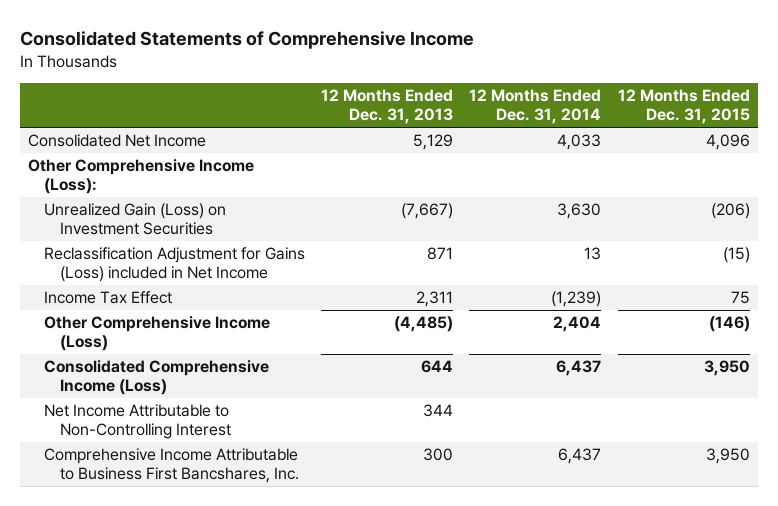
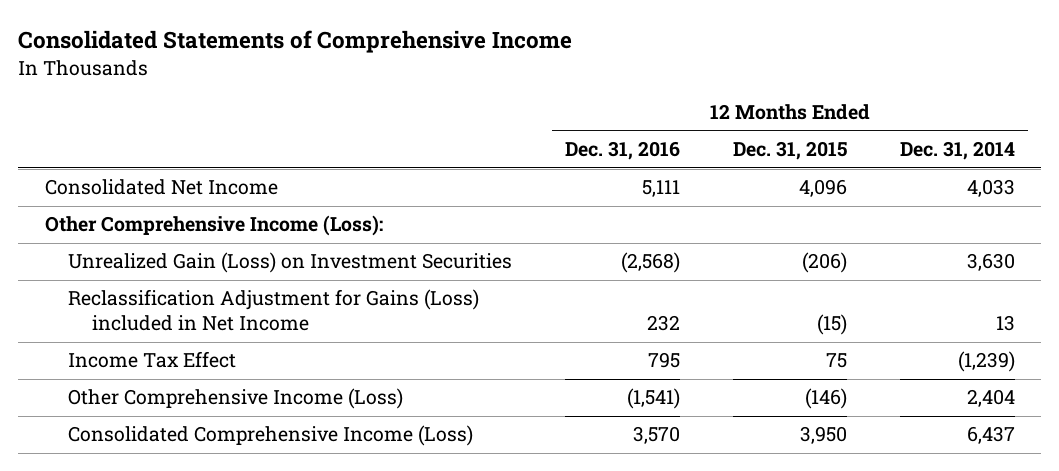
[321,89,454,125] 12 Months Ended Dec. 31, 2013 -> none
none -> [565,141,681,161] Dec. 31, 2016
[43,404,231,440] Net Income Attributable to Non-Controlling Interest -> none
[43,448,299,484] Comprehensive Income Attributable to Business First Bancshares, Inc. -> none

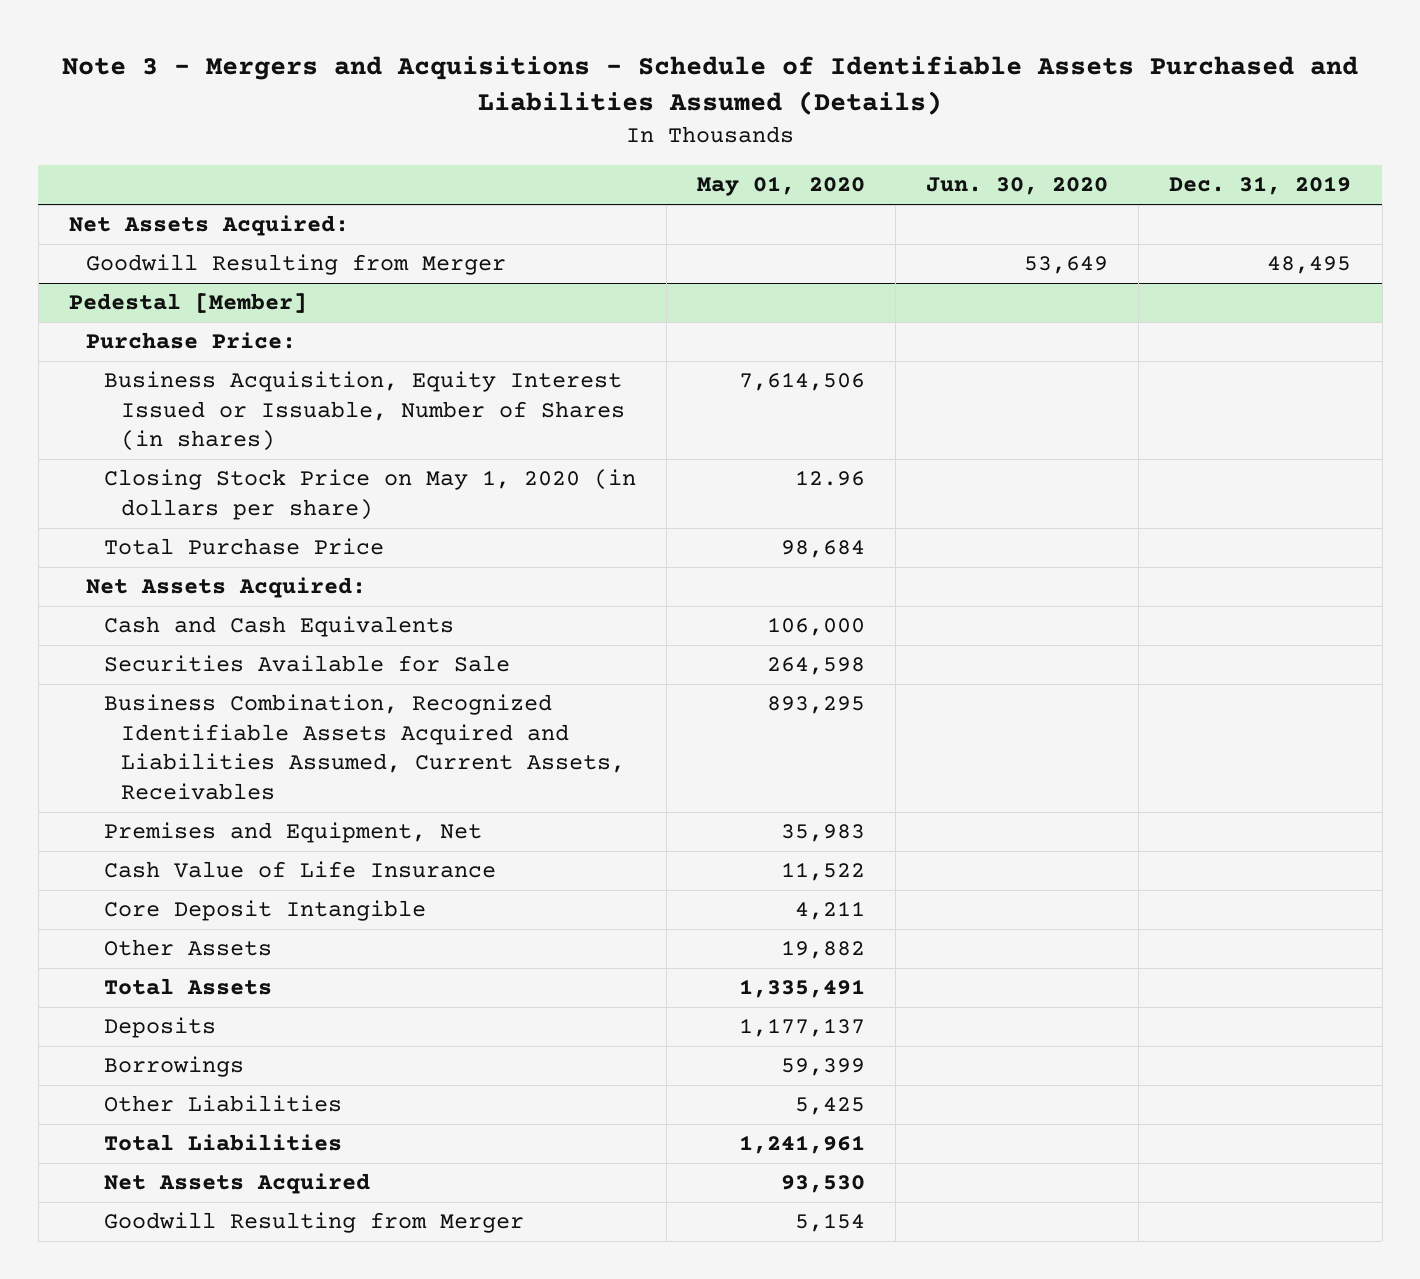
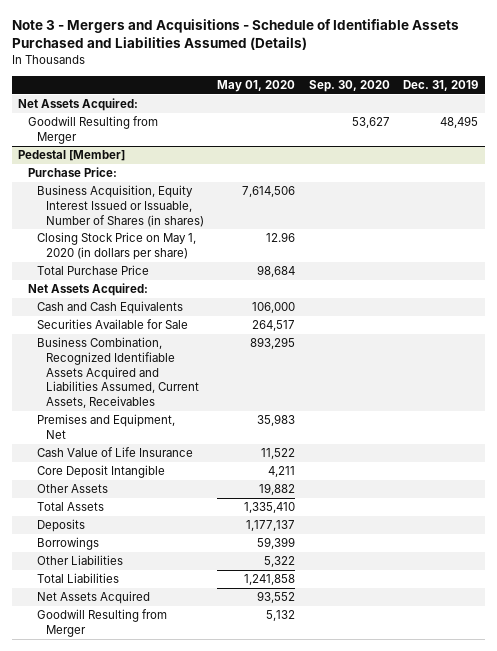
[926,177,1109,196] Jun. 30, 2020 -> none
none -> [308,80,390,93] Sep. 30, 2020
[766,657,865,676] 264,598 -> [252,320,296,332] 264,517
[738,979,865,999] 1,335,491 -> [244,502,296,514] 1,335,410
[794,1097,865,1116] 5,425 -> [264,556,296,568] 5,322
[738,1135,865,1155] 1,241,961 -> [244,574,296,586] 1,241,858
[780,1175,865,1194] 93,530 -> [257,591,296,604] 93,552
[794,1213,865,1233] 5,154 -> [266,610,296,622] 5,132

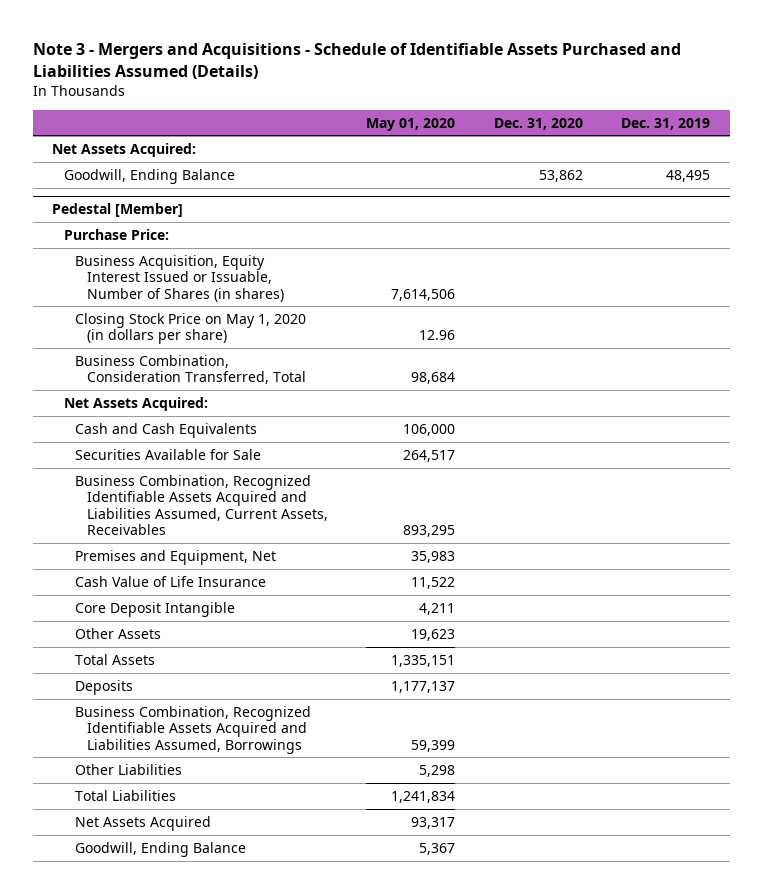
[308,80,390,93] Sep. 30, 2020 -> none
none -> [493,117,583,130] Dec. 31, 2020
[27,116,158,144] Goodwill Resulting from Merger -> [63,168,235,184] Goodwill, Ending Balance
[36,265,149,276] Total Purchase Price -> [75,354,306,385] Business Combination, Consideration Transferred, Total
[259,483,296,496] 19,882 -> [411,628,456,641] 19,623
[244,502,296,514] 1,335,410 -> [391,654,456,667] 1,335,151
[36,609,167,637] Goodwill Resulting from Merger -> none
[36,537,99,551] Borrowings -> [75,705,312,754] Business Combination, Recognized Identifiable Assets Acquired and Liabilities Assumed, Borrowings
[264,556,296,568] 5,322 -> [419,764,456,777] 5,298
[244,574,296,586] 1,241,858 -> [391,790,456,803] 1,241,834
[257,591,296,604] 93,552 -> [411,816,456,829] 93,317
none -> [75,841,247,857] Goodwill, Ending Balance

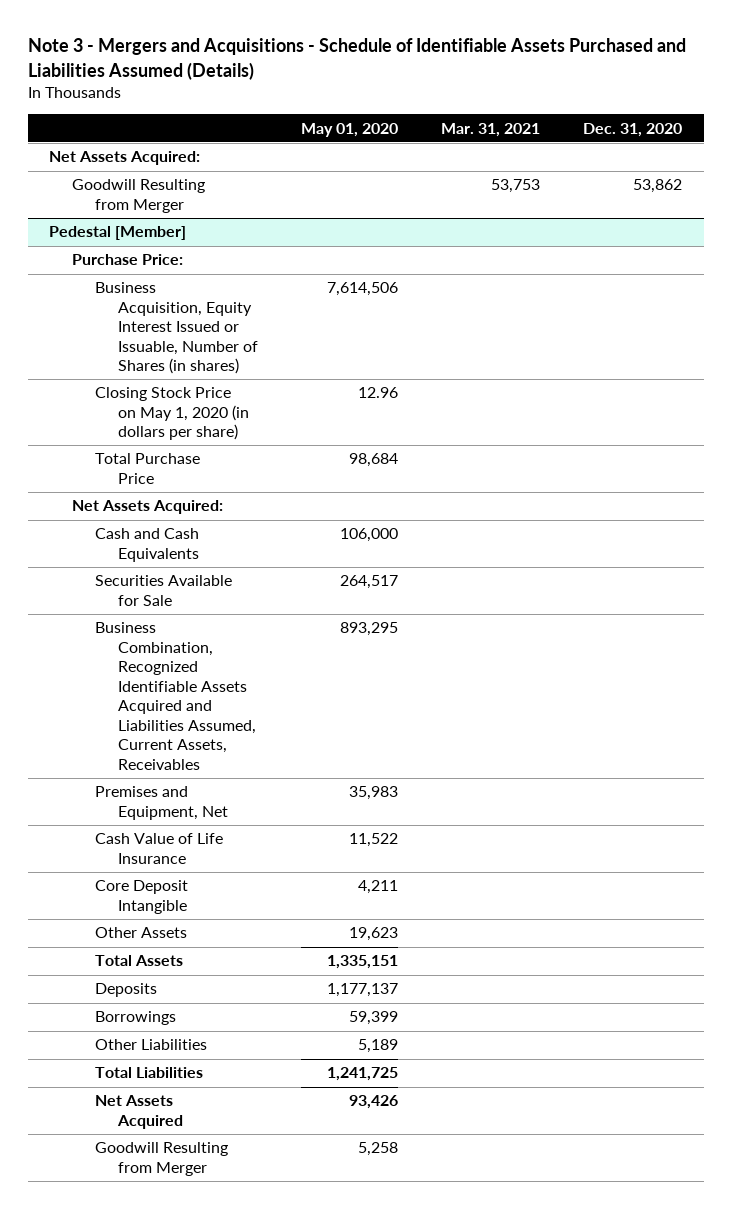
[621,117,711,130] Dec. 31, 2019 -> none
none -> [441,122,541,137] Mar. 31, 2021
[63,168,235,184] Goodwill, Ending Balance -> [72,179,206,213] Goodwill Resulting from Merger
[75,354,306,385] Business Combination, Consideration Transferred, Total -> [94,453,200,484] Total Purchase Price
[75,841,247,857] Goodwill, Ending Balance -> none
[75,705,312,754] Business Combination, Recognized Identifiable Assets Acquired and Liabilities Assumed, Borrowings -> [94,1011,176,1026] Borrowings
[419,764,456,777] 5,298 -> [357,1039,398,1054] 5,189
[391,790,456,803] 1,241,834 -> [326,1067,398,1082] 1,241,725
[411,816,456,829] 93,317 -> [348,1095,398,1110] 93,426
none -> [94,1142,228,1176] Goodwill Resulting from Merger

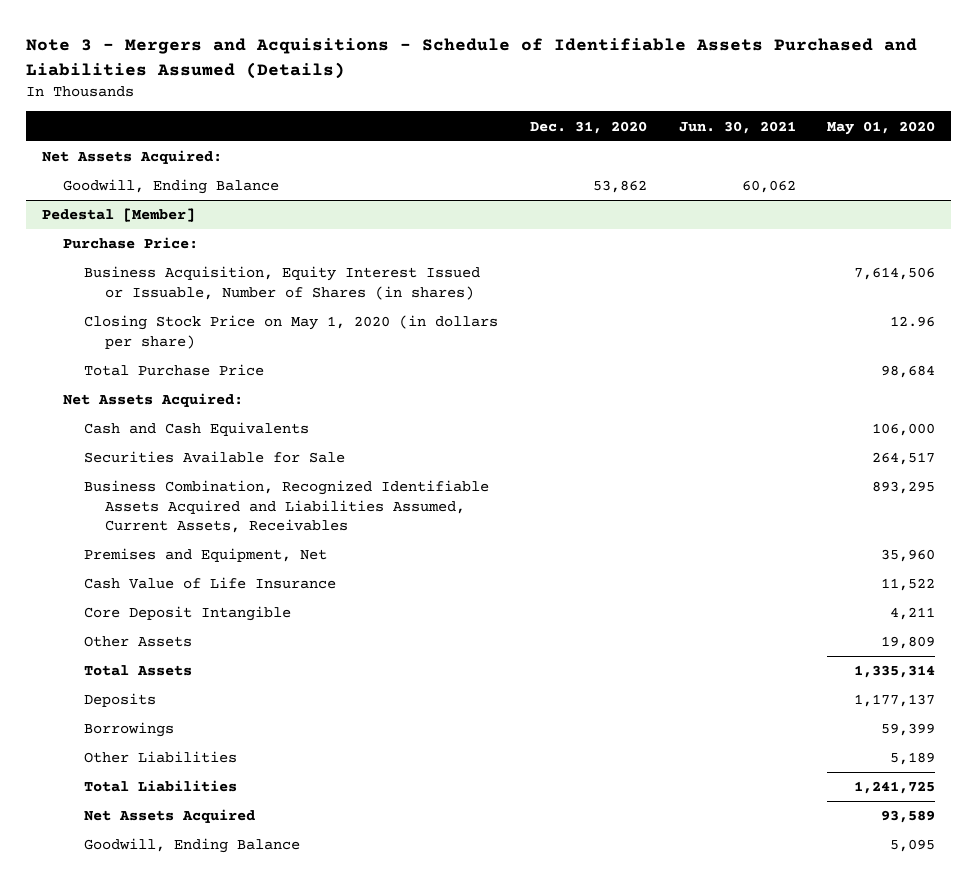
[441,122,541,137] Mar. 31, 2021 -> none
none -> [678,120,796,134] Jun. 30, 2021
[72,179,206,213] Goodwill Resulting from Merger -> [62,179,279,195] Goodwill, Ending Balance
[348,786,398,801] 35,983 -> [881,549,936,563] 35,960
[348,927,398,942] 19,623 -> [881,636,936,650] 19,809
[326,955,398,970] 1,335,151 -> [854,665,936,679] 1,335,314
[94,1142,228,1176] Goodwill Resulting from Merger -> none
[348,1095,398,1110] 93,426 -> [881,810,936,824] 93,589
none -> [83,838,300,854] Goodwill, Ending Balance

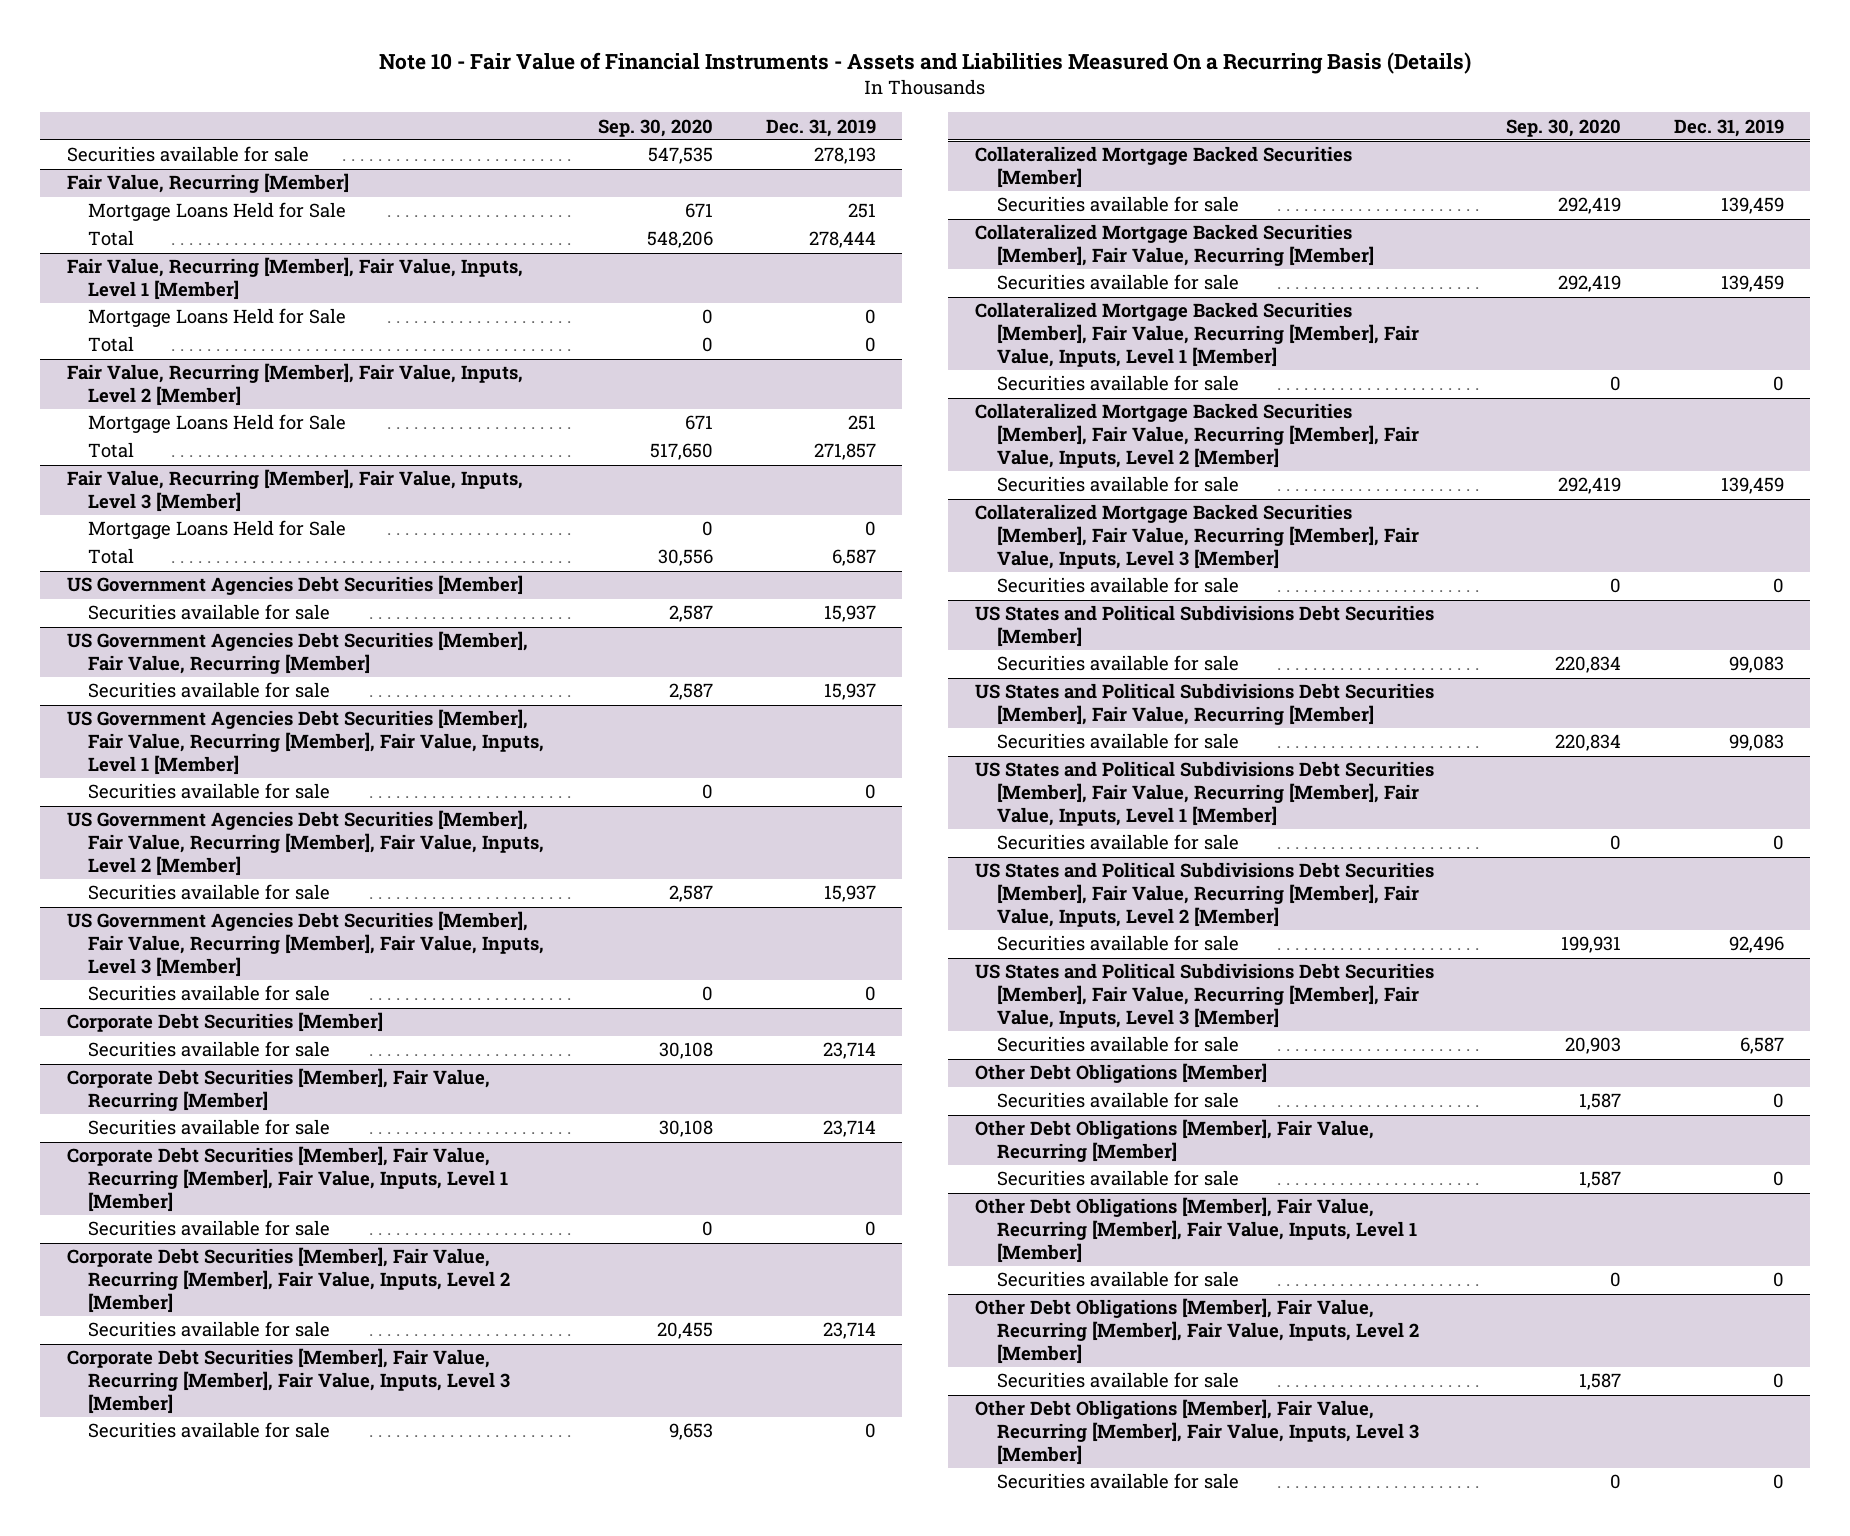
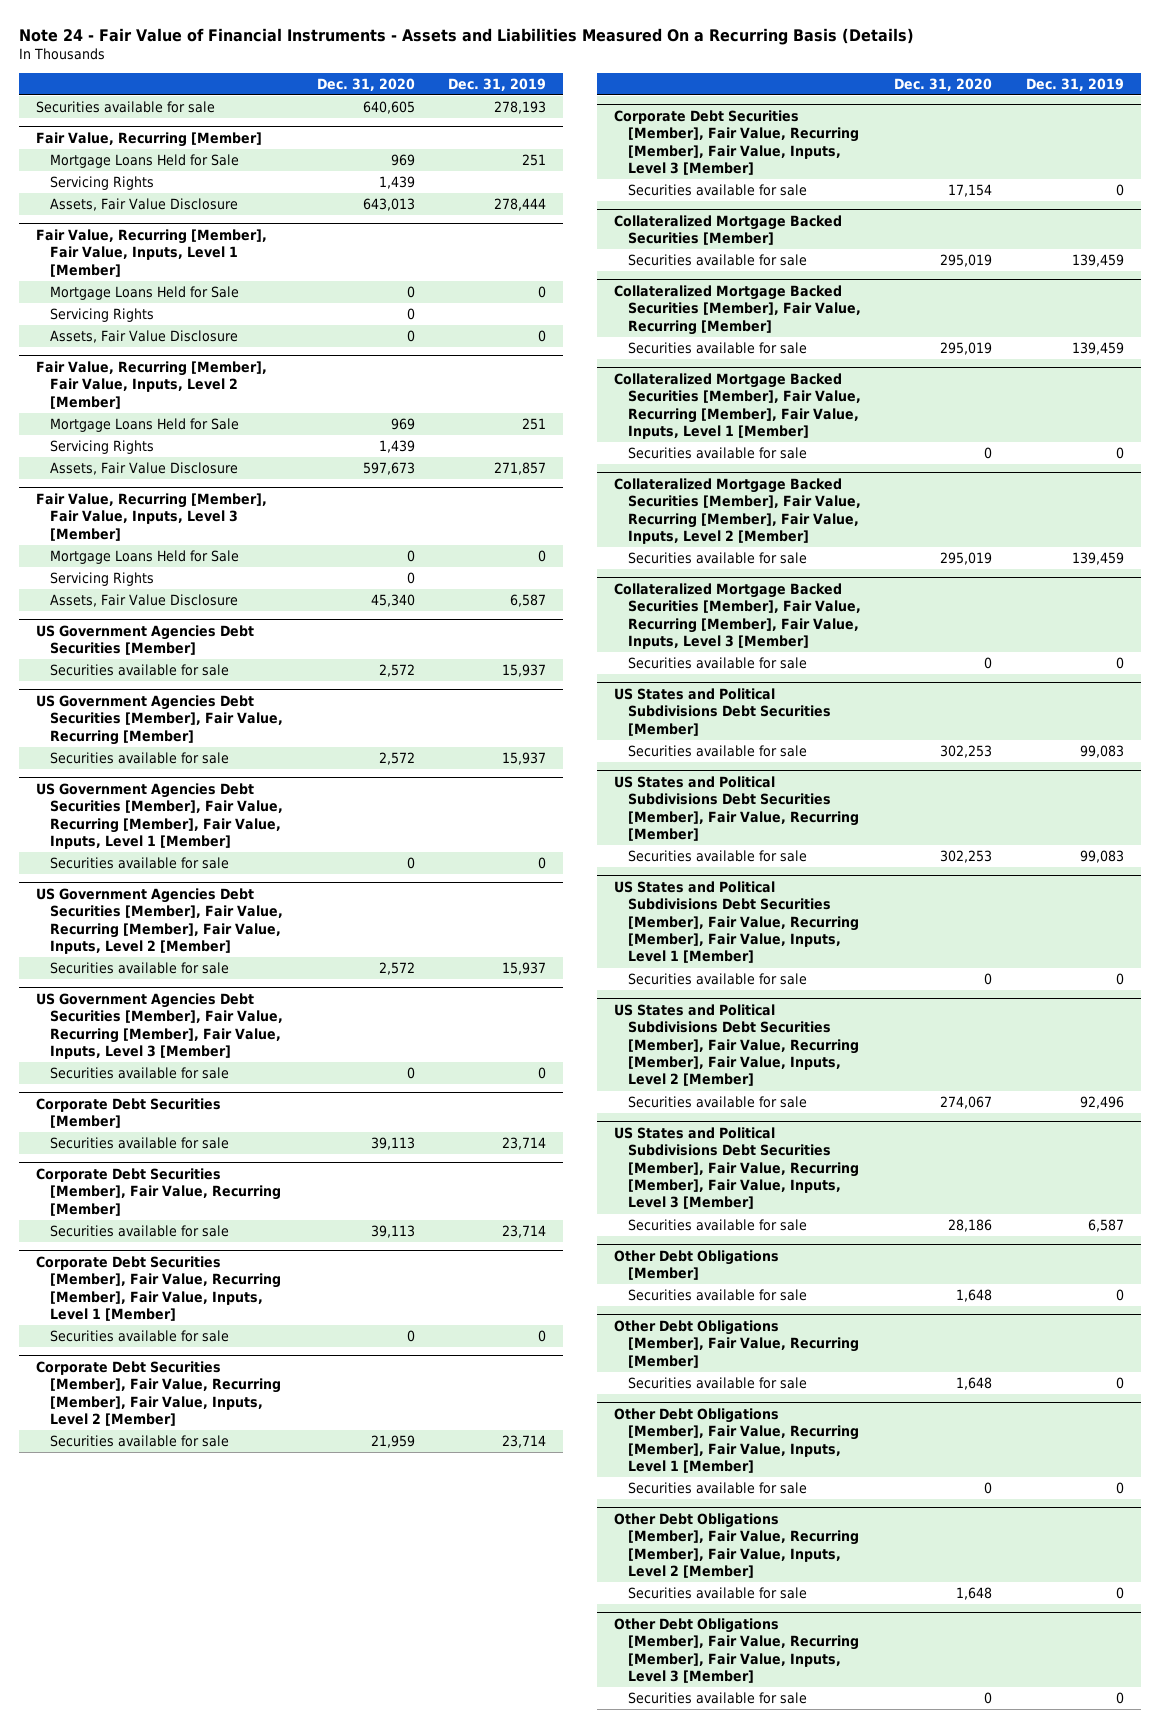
[379,51,1472,74] Note 10 - Fair Value of Financial Instruments - Assets and Liabilities Measured On a Recurring Basis (Details) -> [19,27,915,45] Note 24 - Fair Value of Financial Instruments - Assets and Liabilities Measured On a Recurring Basis (Details)
[597,118,713,137] Sep. 30, 2020 -> none
none -> [316,77,415,91] Dec. 31, 2020
none -> [50,176,155,191] Servicing Rights
[88,230,135,247] Total -> [50,198,239,212] Assets, Fair Value Disclosure
none -> [50,308,155,323] Servicing Rights
[88,336,135,353] Total -> [50,330,239,344] Assets, Fair Value Disclosure
none -> [50,440,155,455] Servicing Rights
[88,442,135,459] Total -> [50,462,239,476] Assets, Fair Value Disclosure
none -> [50,572,155,587] Servicing Rights
[88,548,135,565] Total -> [50,594,239,608] Assets, Fair Value Disclosure

